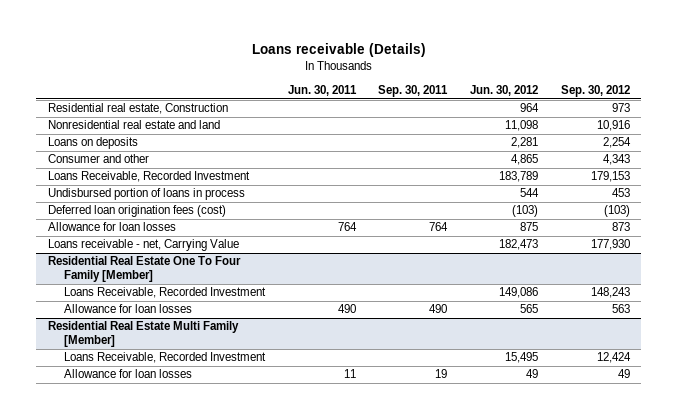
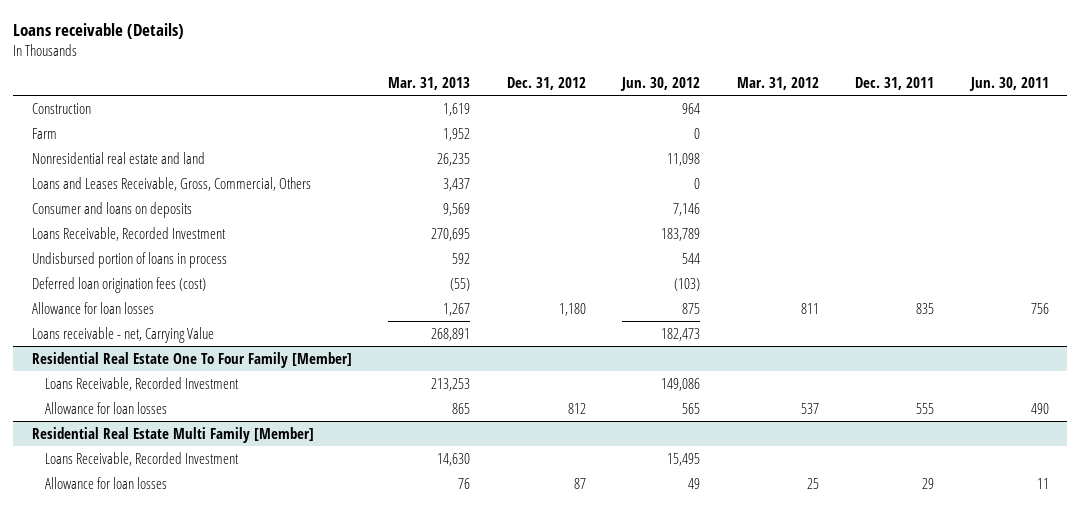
[378,85,449,98] Sep. 30, 2011 -> none
[560,85,630,98] Sep. 30, 2012 -> none
none -> [388,76,471,90] Mar. 31, 2013
none -> [506,76,586,90] Dec. 31, 2012
none -> [736,76,819,90] Mar. 31, 2012
none -> [855,76,935,90] Dec. 31, 2011
[47,103,228,115] Residential real estate, Construction -> [31,102,91,114] Construction
none -> [31,127,57,139] Farm
[47,154,149,164] Consumer and other -> none
none -> [31,176,311,191] Loans and Leases Receivable, Gross, Commercial, Others
[47,137,138,150] Loans on deposits -> [31,201,192,218] Consumer and loans on deposits
[511,137,539,149] 2,281 -> [673,202,701,216] 7,146
[337,222,357,232] 764 -> [1030,302,1049,314] 756

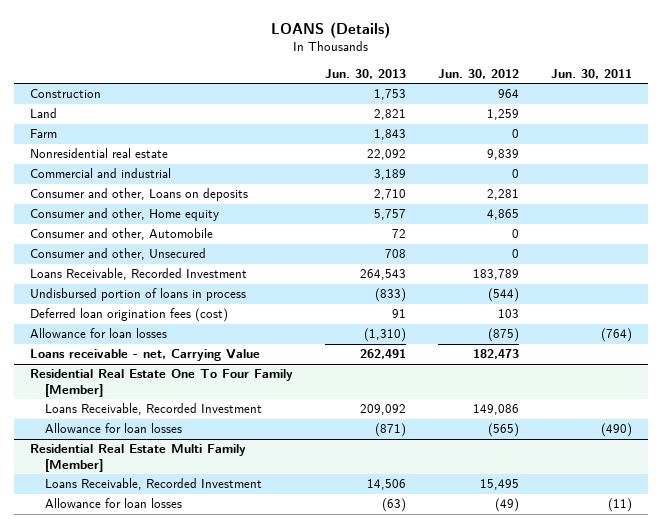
[13,22,185,39] Loans receivable (Details) -> [270,21,390,38] LOANS (Details)
[388,76,471,90] Mar. 31, 2013 -> none
[506,76,586,90] Dec. 31, 2012 -> none
[736,76,819,90] Mar. 31, 2012 -> none
[855,76,935,90] Dec. 31, 2011 -> none
none -> [324,68,406,79] Jun. 30, 2013
none -> [29,108,57,119] Land
[31,176,311,191] Loans and Leases Receivable, Gross, Commercial, Others -> none
[31,151,205,164] Nonresidential real estate and land -> [29,148,168,159] Nonresidential real estate
[667,152,701,166] 11,098 -> [486,149,519,161] 9,839
none -> [29,168,171,179] Commercial and industrial
[31,201,192,218] Consumer and loans on deposits -> [29,188,248,202] Consumer and other, Loans on deposits
[673,202,701,216] 7,146 -> [486,189,519,201] 2,281
none -> [29,208,219,222] Consumer and other, Home equity
none -> [29,228,213,241] Consumer and other, Automobile
none -> [29,248,206,261] Consumer and other, Unsecured
[682,252,701,264] 544 -> [487,288,519,303] (544)
[674,277,701,291] (103) -> [497,309,519,319] 103
[682,302,701,314] 875 -> [487,328,519,343] (875)
[1030,302,1049,314] 756 -> [600,328,632,343] (764)
[682,402,701,414] 565 -> [487,423,519,438] (565)
[1030,402,1049,414] 490 -> [600,423,632,438] (490)
[688,477,701,489] 49 -> [494,498,519,513] (49)
[1036,477,1049,489] 11 -> [607,498,632,513] (11)

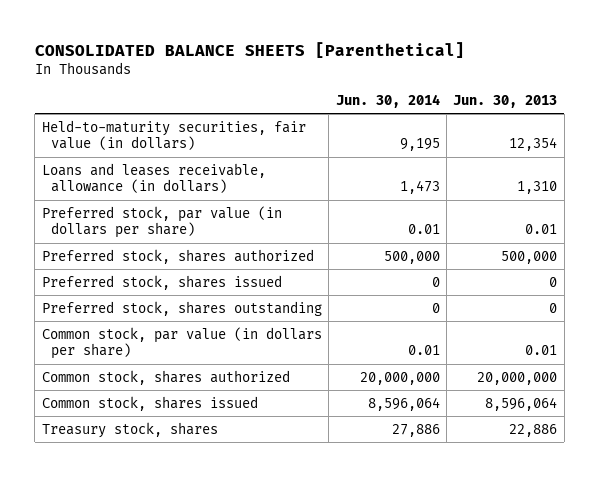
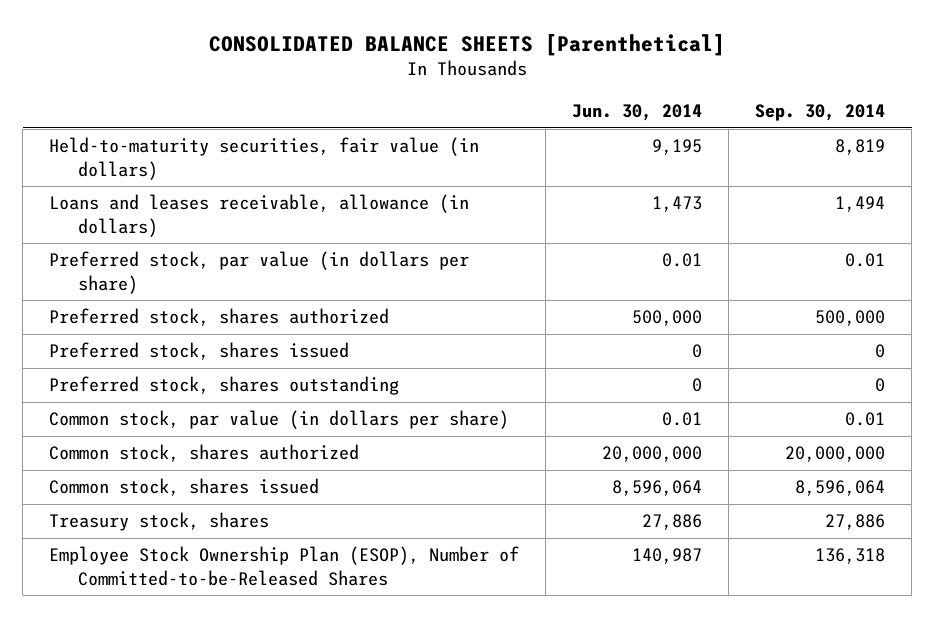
[453,94,558,108] Jun. 30, 2013 -> none
none -> [755,103,886,121] Sep. 30, 2014
none -> [49,546,520,586] Employee Stock Ownership Plan (ESOP), Number of Committed-to-be-Released Shares

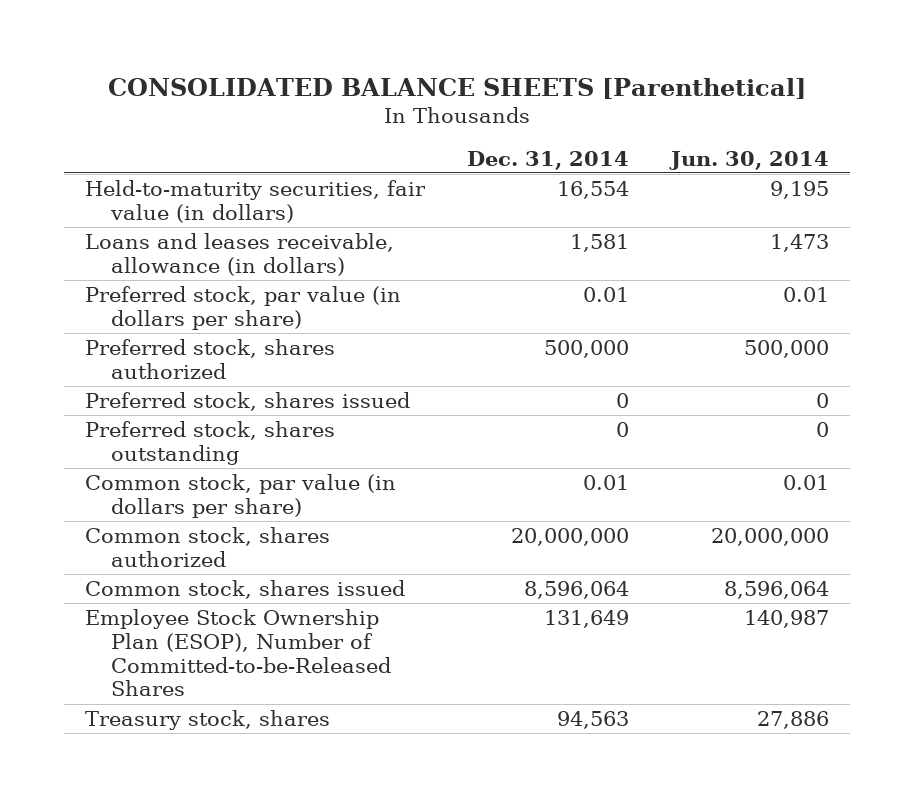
[755,103,886,121] Sep. 30, 2014 -> none
none -> [467,150,630,170] Dec. 31, 2014
[49,512,270,532] Treasury stock, shares -> [85,710,331,731] Treasury stock, shares

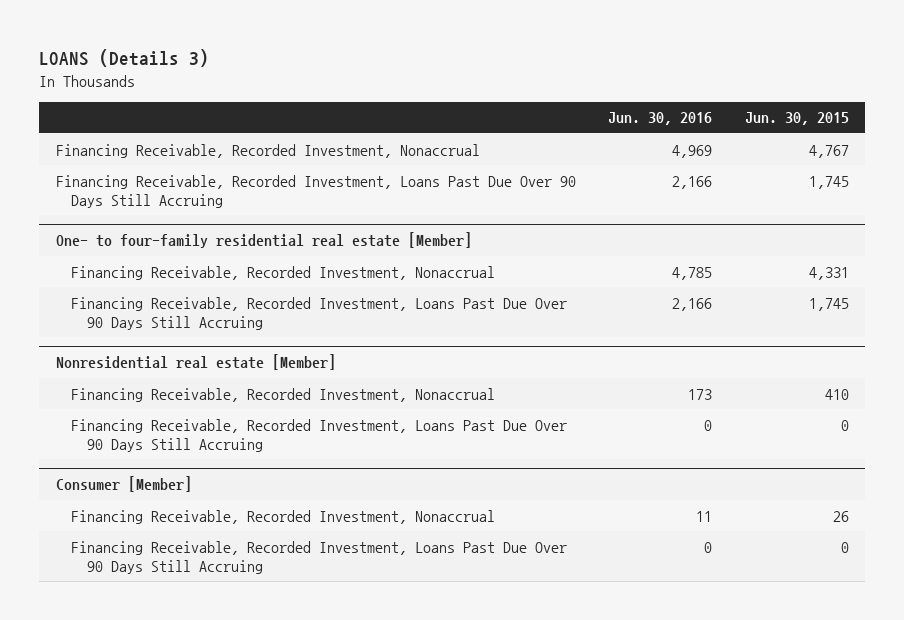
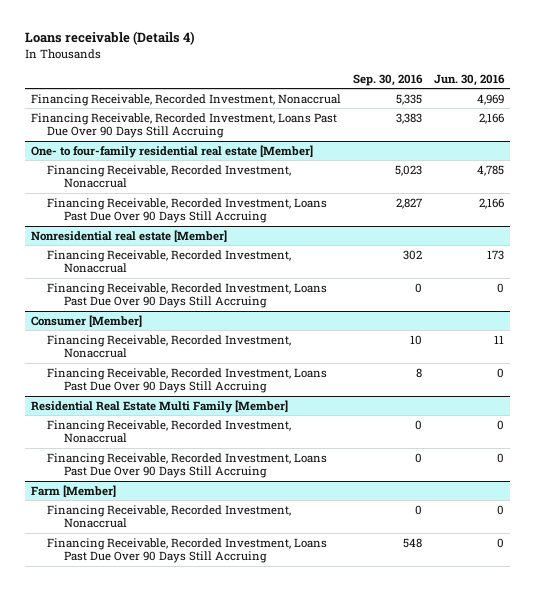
[39,49,210,68] LOANS (Details 3) -> [24,31,195,46] Loans receivable (Details 4)
[744,112,849,126] Jun. 30, 2015 -> none
none -> [352,73,423,86] Sep. 30, 2016
none -> [30,399,288,413] Residential Real Estate Multi Family [Member]
none -> [47,419,292,444] Financing Receivable, Recorded Investment, Nonaccrual
none -> [47,452,328,479] Financing Receivable, Recorded Investment, Loans Past Due Over 90 Days Still Accruing
none -> [30,484,116,497] Farm [Member]
none -> [47,504,292,529] Financing Receivable, Recorded Investment, Nonaccrual
none -> [47,537,328,564] Financing Receivable, Recorded Investment, Loans Past Due Over 90 Days Still Accruing

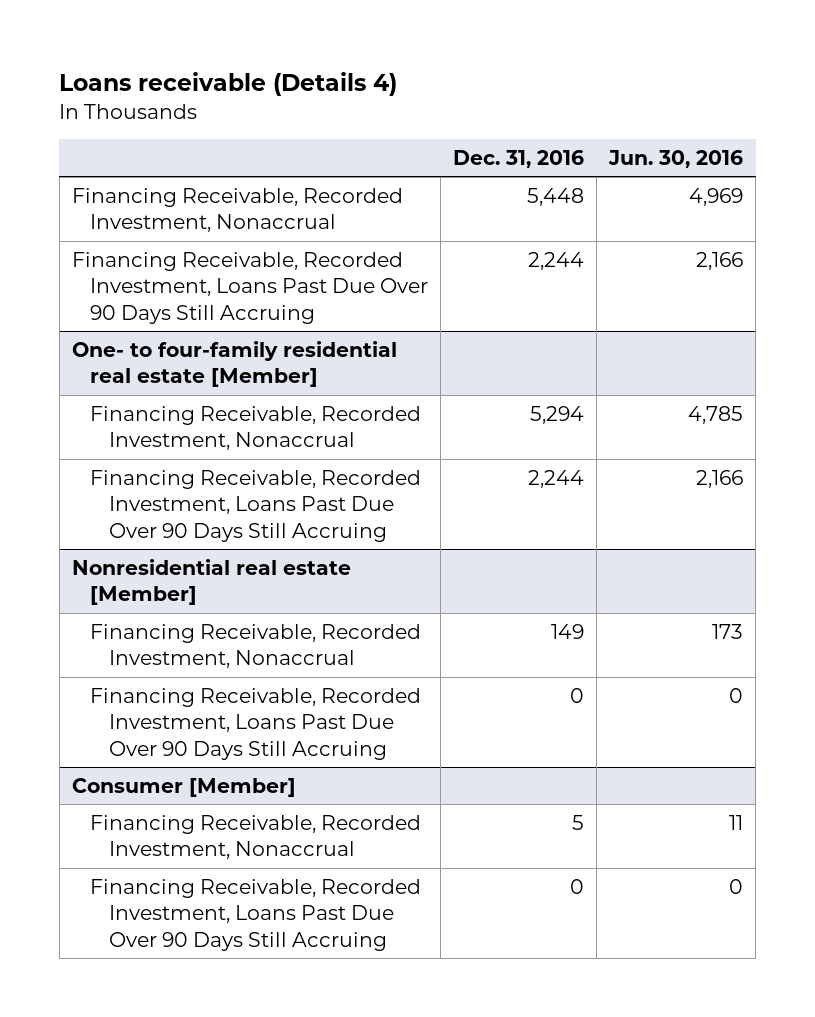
[352,73,423,86] Sep. 30, 2016 -> none
none -> [453,150,585,169] Dec. 31, 2016
[30,399,288,413] Residential Real Estate Multi Family [Member] -> none
[47,419,292,444] Financing Receivable, Recorded Investment, Nonaccrual -> none
[47,452,328,479] Financing Receivable, Recorded Investment, Loans Past Due Over 90 Days Still Accruing -> none
[30,484,116,497] Farm [Member] -> none
[47,504,292,529] Financing Receivable, Recorded Investment, Nonaccrual -> none
[47,537,328,564] Financing Receivable, Recorded Investment, Loans Past Due Over 90 Days Still Accruing -> none

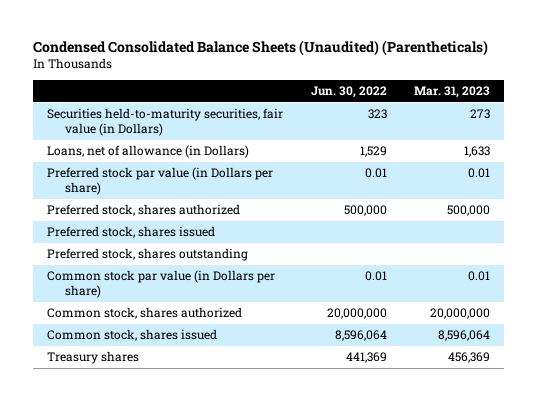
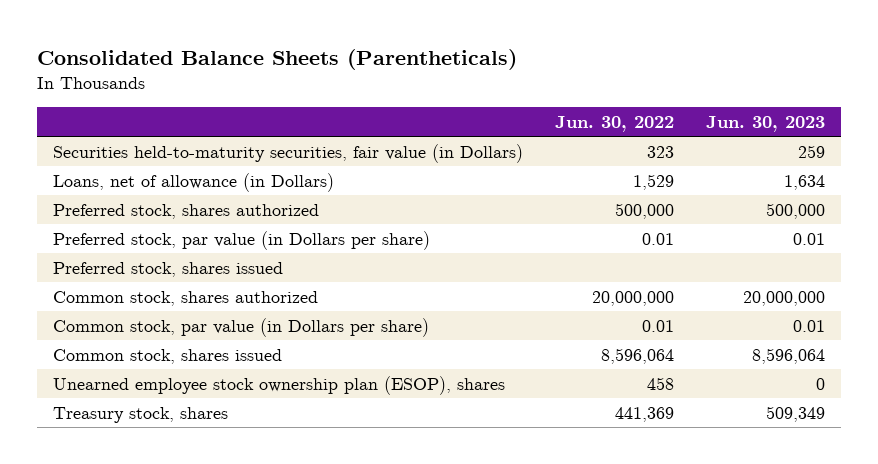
[33,39,489,56] Condensed Consolidated Balance Sheets (Unaudited) (Parentheticals) -> [36,48,517,70] Consolidated Balance Sheets (Parentheticals)
[414,86,491,99] Mar. 31, 2023 -> none
none -> [705,116,825,133] Jun. 30, 2023
[47,167,274,196] Preferred stock par value (in Dollars per share) -> none
none -> [52,230,430,250] Preferred stock, par value (in Dollars per share)
[47,248,249,262] Preferred stock, shares outstanding -> none
[47,270,276,299] Common stock par value (in Dollars per share) -> none
none -> [52,317,429,337] Common stock, par value (in Dollars per share)
none -> [52,375,505,395] Unearned employee stock ownership plan (ESOP), shares
[47,351,140,365] Treasury shares -> [52,406,228,423] Treasury stock, shares

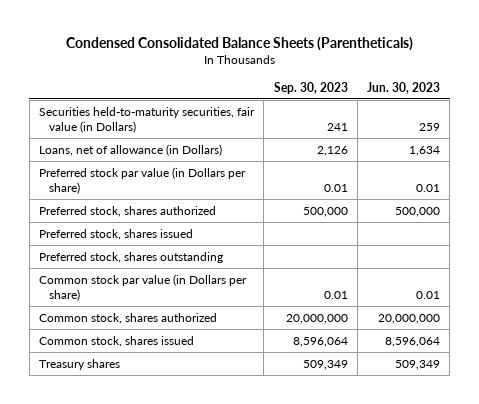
[36,48,517,70] Consolidated Balance Sheets (Parentheticals) -> [65,36,413,51] Condensed Consolidated Balance Sheets (Parentheticals)
[554,116,674,133] Jun. 30, 2022 -> none
none -> [273,81,348,94] Sep. 30, 2023
none -> [39,166,247,194] Preferred stock par value (in Dollars per share)
[52,230,430,250] Preferred stock, par value (in Dollars per share) -> none
none -> [39,251,224,263] Preferred stock, shares outstanding
none -> [39,273,248,301] Common stock par value (in Dollars per share)
[52,317,429,337] Common stock, par value (in Dollars per share) -> none
[52,375,505,395] Unearned employee stock ownership plan (ESOP), shares -> none
[52,406,228,423] Treasury stock, shares -> [39,358,121,370] Treasury shares

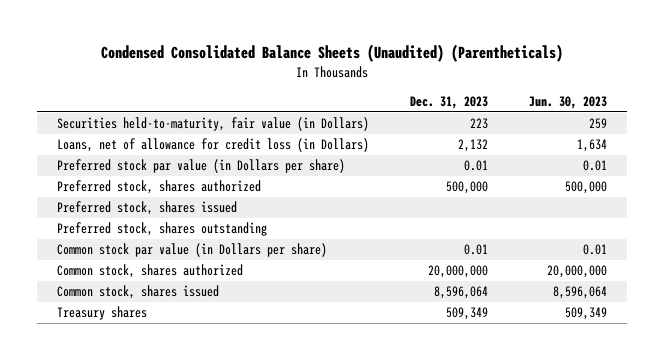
[65,36,413,51] Condensed Consolidated Balance Sheets (Parentheticals) -> [101,44,564,63] Condensed Consolidated Balance Sheets (Unaudited) (Parentheticals)
[273,81,348,94] Sep. 30, 2023 -> none
none -> [410,95,489,109] Dec. 31, 2023
[39,106,256,133] Securities held-to-maturity securities, fair value (in Dollars) -> [57,117,370,132] Securities held-to-maturity, fair value (in Dollars)
[39,143,223,156] Loans, net of allowance (in Dollars) -> [57,138,370,153] Loans, net of allowance for credit loss (in Dollars)

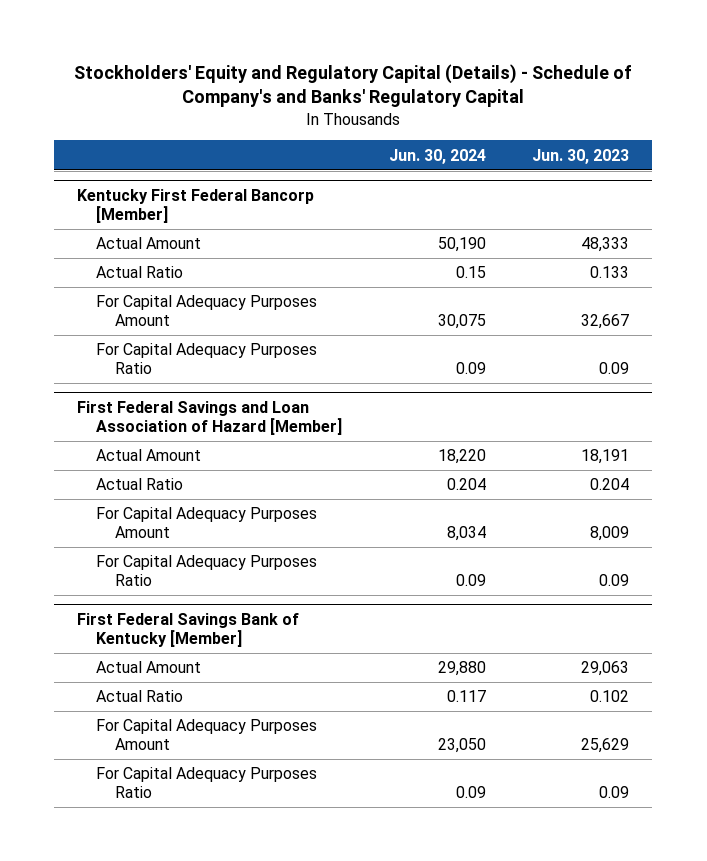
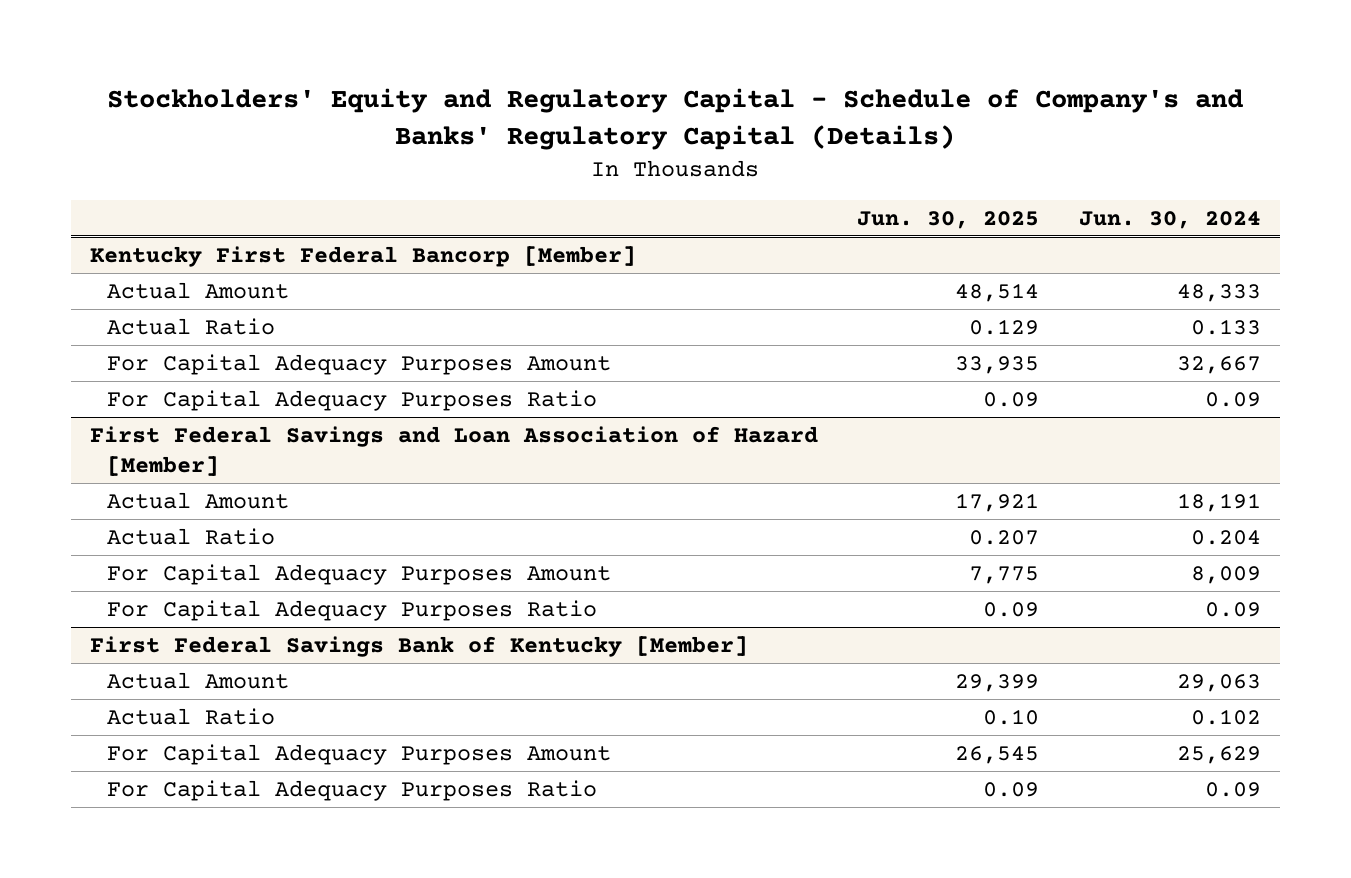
[74,63,633,108] Stockholders' Equity and Regulatory Capital (Details) - Schedule of Company's and Banks' Regulatory Capital -> [107,88,1244,151] Stockholders' Equity and Regulatory Capital - Schedule of Company's and Banks' Regulatory Capital (Details)
[532,148,630,164] Jun. 30, 2023 -> none
none -> [857,210,1040,229] Jun. 30, 2025
[437,237,486,253] 50,190 -> [1176,283,1261,302] 48,333
[455,266,486,279] 0.15 -> [1190,318,1261,335] 0.133
[437,314,486,330] 30,075 -> [1176,355,1261,374] 32,667
[437,449,486,465] 18,220 -> [1176,492,1261,512] 18,191
[446,526,486,542] 8,034 -> [1190,565,1261,584] 8,009
[437,661,486,677] 29,880 -> [1176,673,1261,692] 29,063
[446,690,486,703] 0.117 -> [1190,708,1261,725] 0.102
[437,738,486,754] 23,050 -> [1176,745,1261,764] 25,629

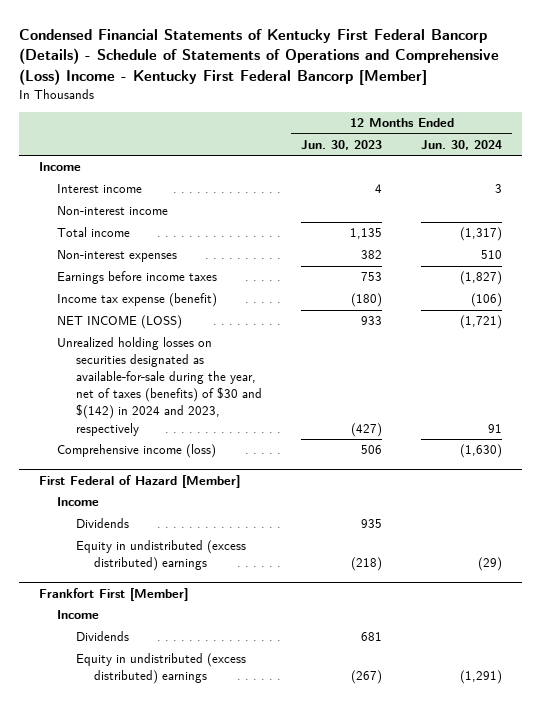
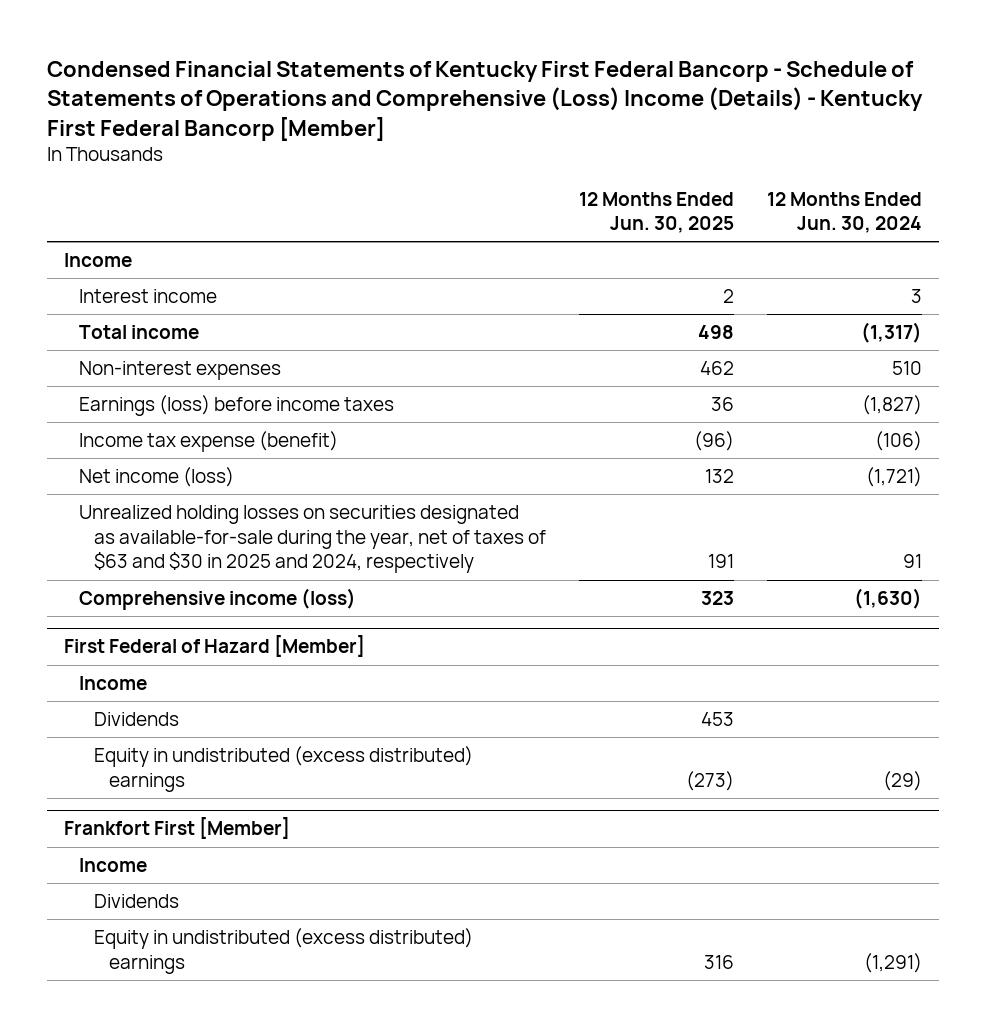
[19,28,500,85] Condensed Financial Statements of Kentucky First Federal Bancorp (Details) - Schedule of Statements of Operations and Comprehensive (Loss) Income - Kentucky First Federal Bancorp [Member] -> [46,60,923,141] Condensed Financial Statements of Kentucky First Federal Bancorp - Schedule of Statements of Operations and Comprehensive (Loss) Income (Details) - Kentucky First Federal Bancorp [Member]
[300,139,382,150] Jun. 30, 2023 -> none
none -> [579,191,735,234] 12 Months Ended Jun. 30, 2025
[57,206,169,216] Non-interest income -> none
[57,271,218,285] Earnings before income taxes -> [78,395,394,417] Earnings (loss) before income taxes
[57,315,183,330] NET INCOME (LOSS) -> [78,467,234,488] Net income (loss)
[57,337,262,436] Unrealized holding losses on securities designated as available-for-sale during the year, net of taxes (benefits) of $30 and $(142) in 2024 and 2023, respectively -> [78,505,547,574] Unrealized holding losses on securities designated as available-for-sale during the year, net of taxes of $63 and $30 in 2025 and 2024, respectively

